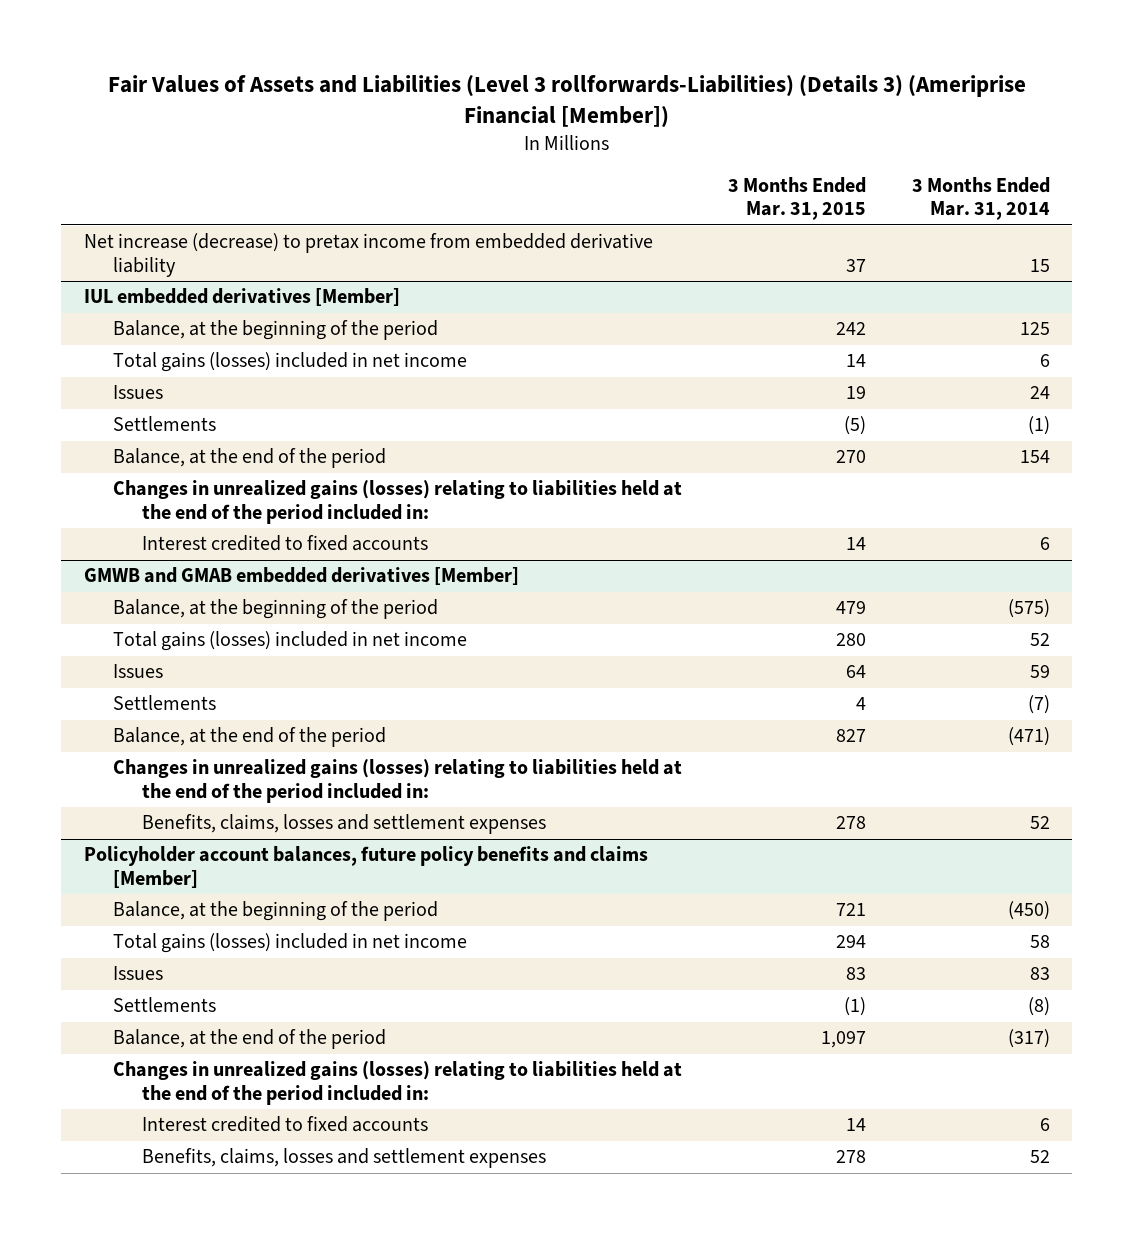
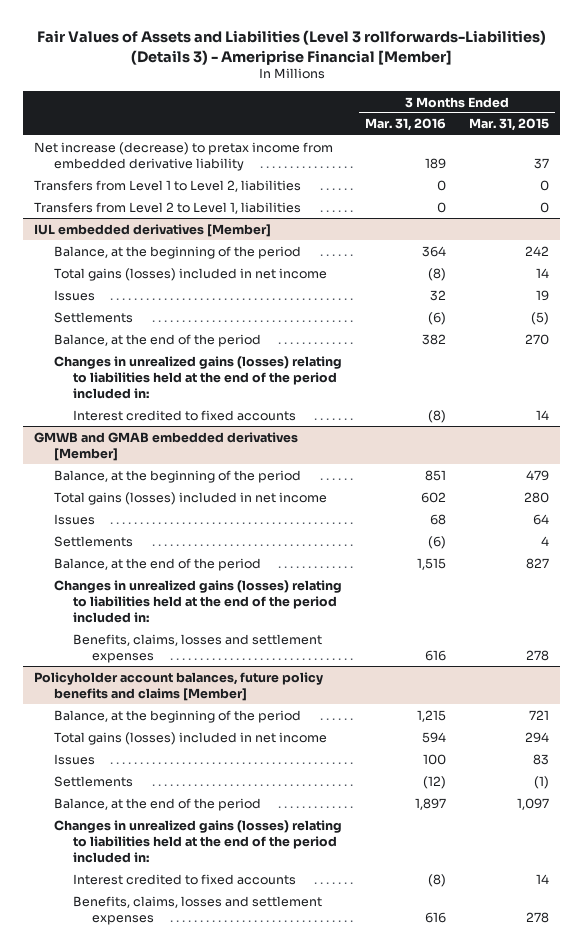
[107,75,1026,128] Fair Values of Assets and Liabilities (Level 3 rollforwards-Liabilities) (Details 3) (Ameriprise Financial [Member]) -> [36,30,546,65] Fair Values of Assets and Liabilities (Level 3 rollforwards-Liabilities) (Details 3) - Ameriprise Financial [Member]
[911,177,1050,221] 3 Months Ended Mar. 31, 2014 -> none
none -> [364,118,446,132] Mar. 31, 2016
none -> [34,179,302,192] Transfers from Level 1 to Level 2, liabilities
none -> [34,201,302,214] Transfers from Level 2 to Level 1, liabilities

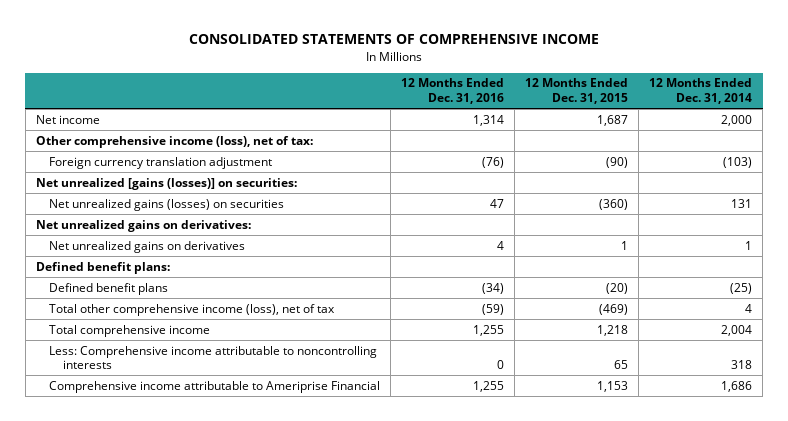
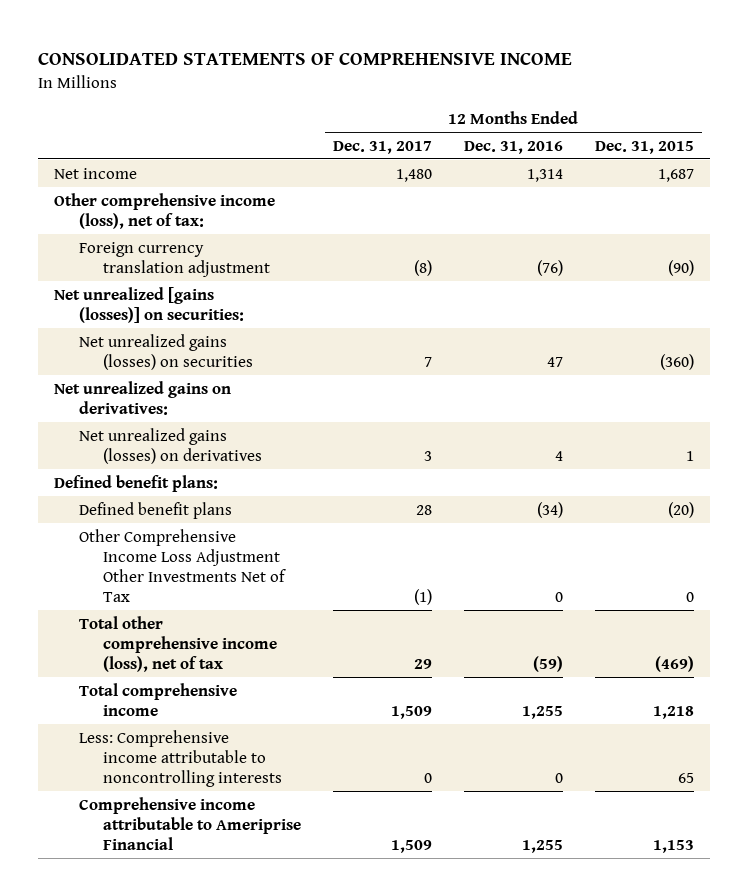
[649,78,753,105] 12 Months Ended Dec. 31, 2014 -> none
none -> [333,140,433,154] Dec. 31, 2017
[49,240,246,253] Net unrealized gains on derivatives -> [78,427,263,464] Net unrealized gains (losses) on derivatives
none -> [78,528,287,603] Other Comprehensive Income Loss Adjustment Other Investments Net of Tax

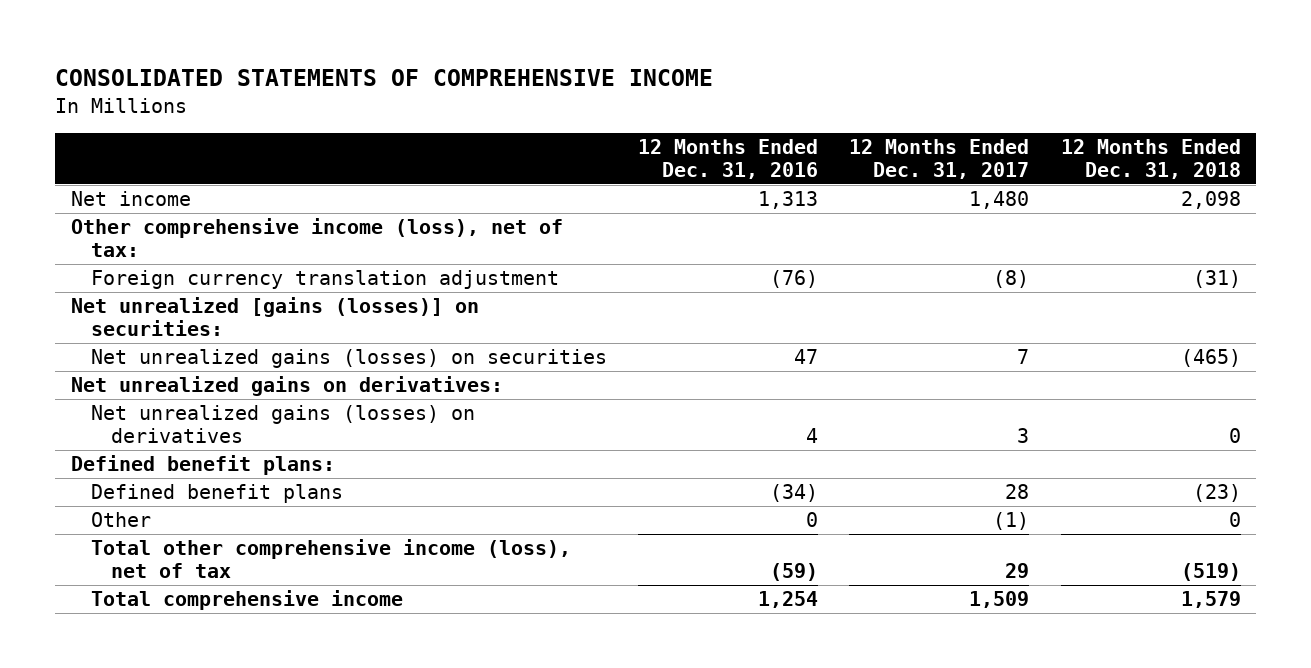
[594,140,694,154] Dec. 31, 2015 -> none
none -> [1060,138,1241,179] 12 Months Ended Dec. 31, 2018
[526,168,563,182] 1,314 -> [757,191,818,210] 1,313
[78,528,287,603] Other Comprehensive Income Loss Adjustment Other Investments Net of Tax -> [90,512,151,528] Other
[78,729,283,788] Less: Comprehensive income attributable to noncontrolling interests -> none
[78,796,302,851] Comprehensive income attributable to Ameriprise Financial -> none
[521,705,563,719] 1,255 -> [757,591,818,609] 1,254

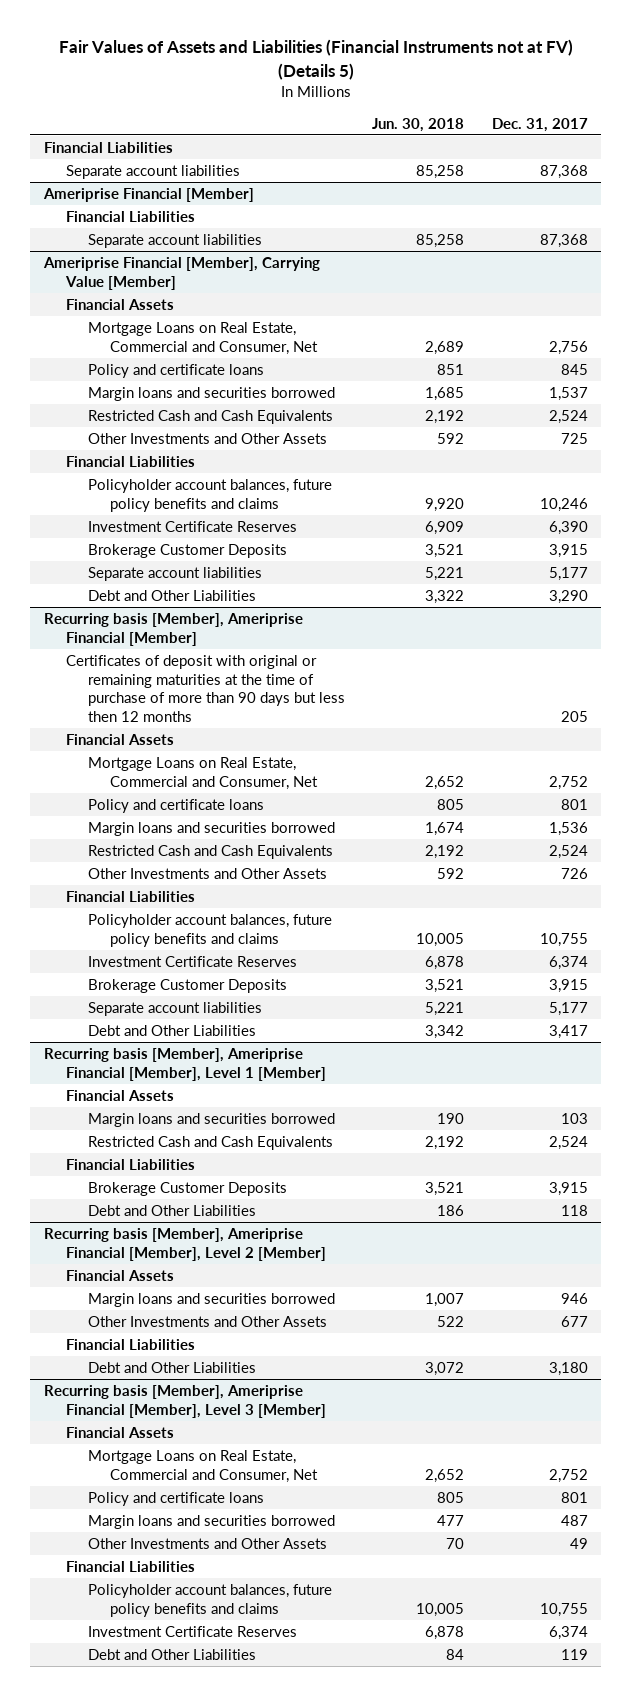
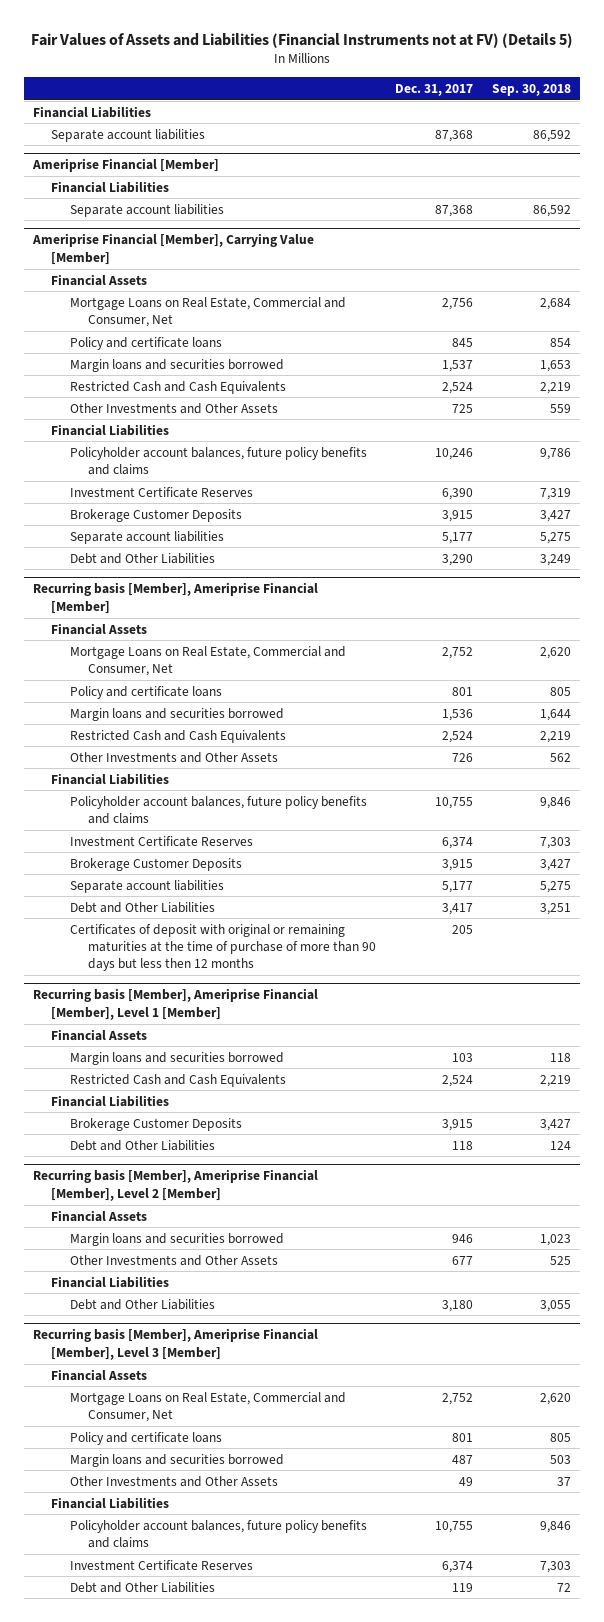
[372,117,465,132] Jun. 30, 2018 -> none
none -> [491,83,571,96] Sep. 30, 2018
[65,654,346,722] Certificates of deposit with original or remaining maturities at the time of purchase of more than 90 days but less then 12 months -> [69,923,376,972] Certificates of deposit with original or remaining maturities at the time of purchase of more than 90 days but less then 12 months

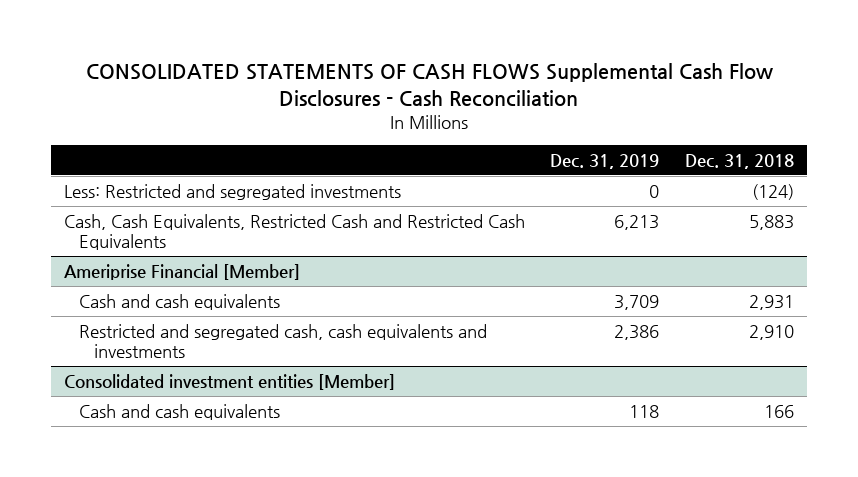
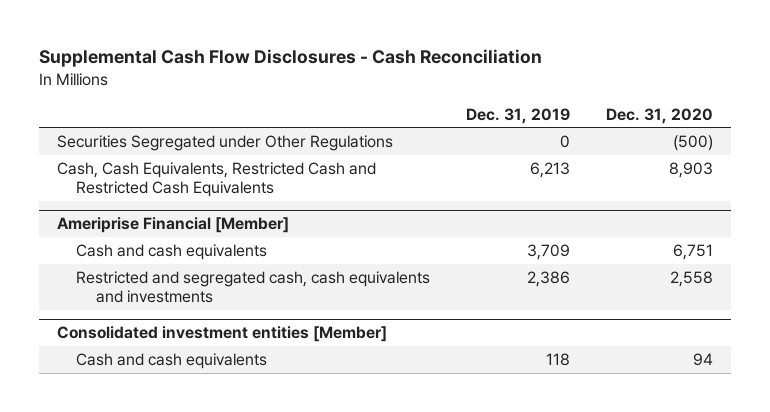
[85,63,773,107] CONSOLIDATED STATEMENTS OF CASH FLOWS Supplemental Cash Flow Disclosures - Cash Reconciliation -> [38,49,542,68] Supplemental Cash Flow Disclosures - Cash Reconciliation
[684,153,794,169] Dec. 31, 2018 -> none
none -> [605,107,713,124] Dec. 31, 2020
[64,183,402,200] Less: Restricted and segregated investments -> [56,135,393,152] Securities Segregated under Other Regulations

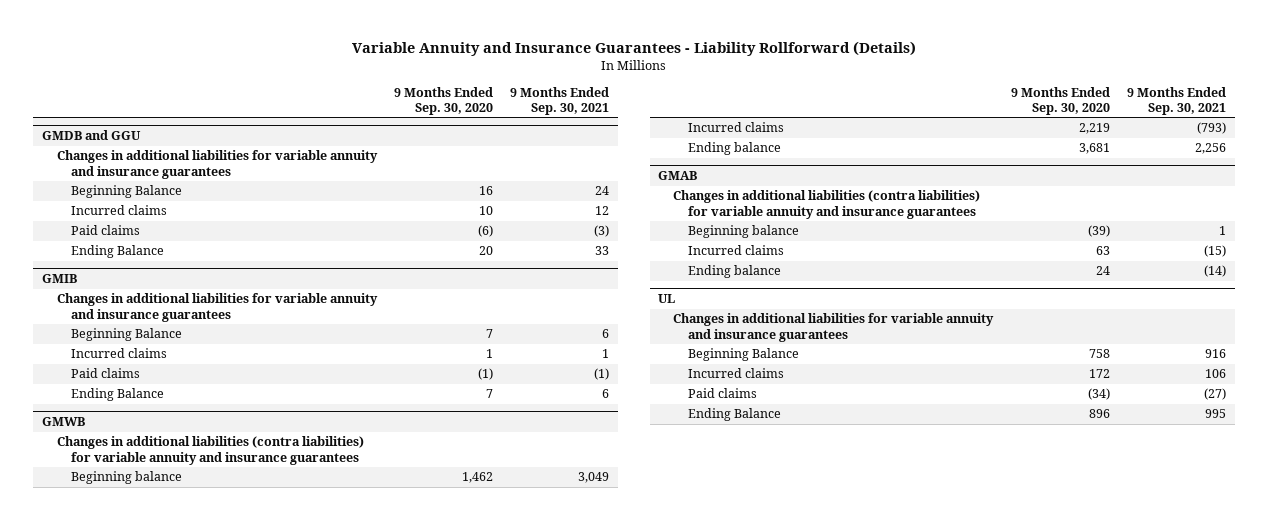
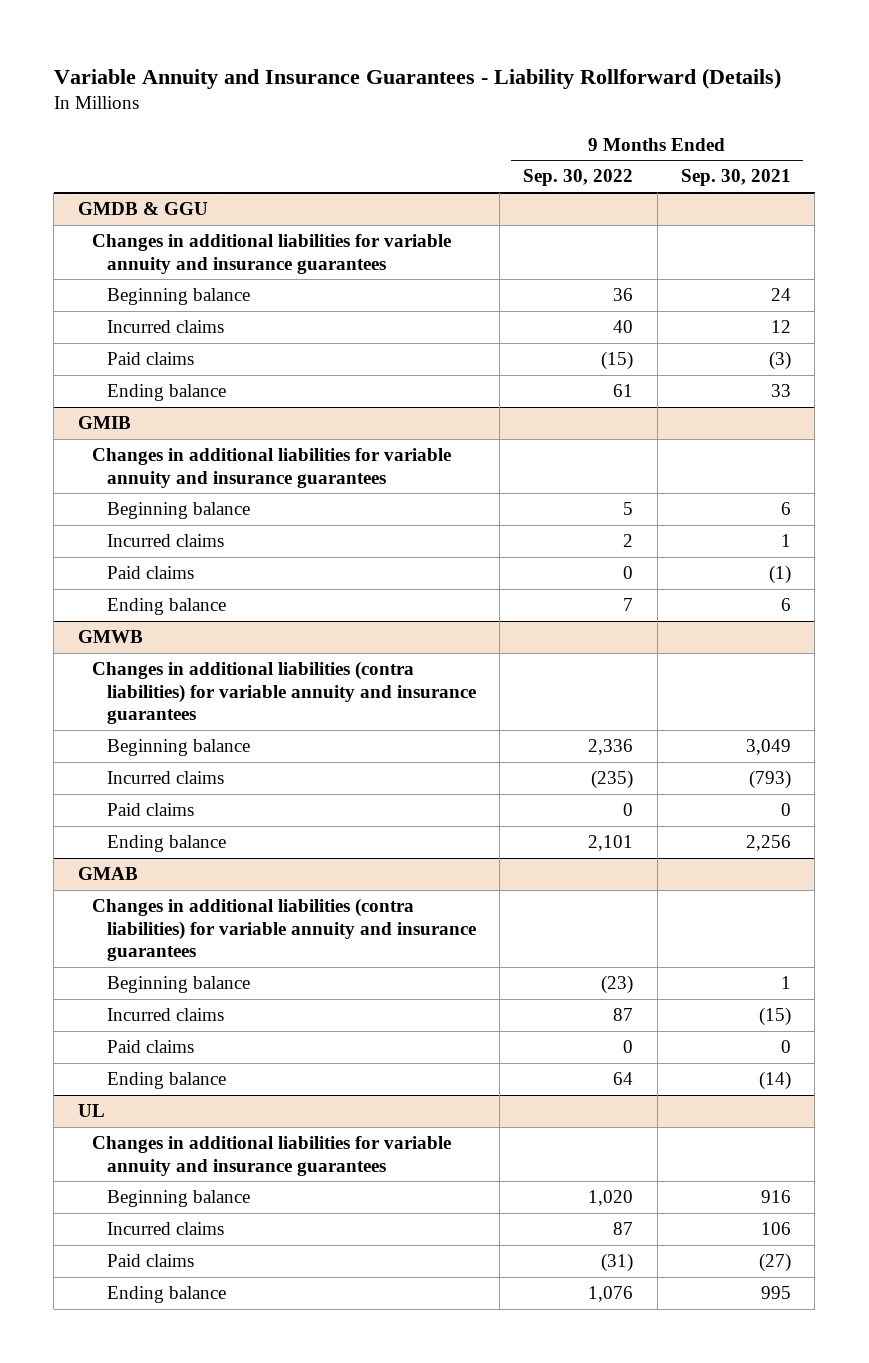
[394,86,494,115] 9 Months Ended Sep. 30, 2020 -> none
none -> [523,169,634,187] Sep. 30, 2022
[41,130,141,141] GMDB and GGU -> [77,202,208,216] GMDB & GGU
[71,185,183,199] Beginning Balance -> [106,288,250,306] Beginning balance
[71,245,165,259] Ending Balance -> [106,384,226,402] Ending balance
[71,328,183,342] Beginning Balance -> [106,502,250,520] Beginning balance
[71,388,165,402] Ending Balance -> [106,598,226,616] Ending balance
none -> [106,803,194,817] Paid claims
none -> [106,1040,194,1054] Paid claims
[688,348,800,362] Beginning Balance -> [106,1190,250,1208] Beginning balance
[688,408,782,422] Ending Balance -> [106,1286,226,1304] Ending balance

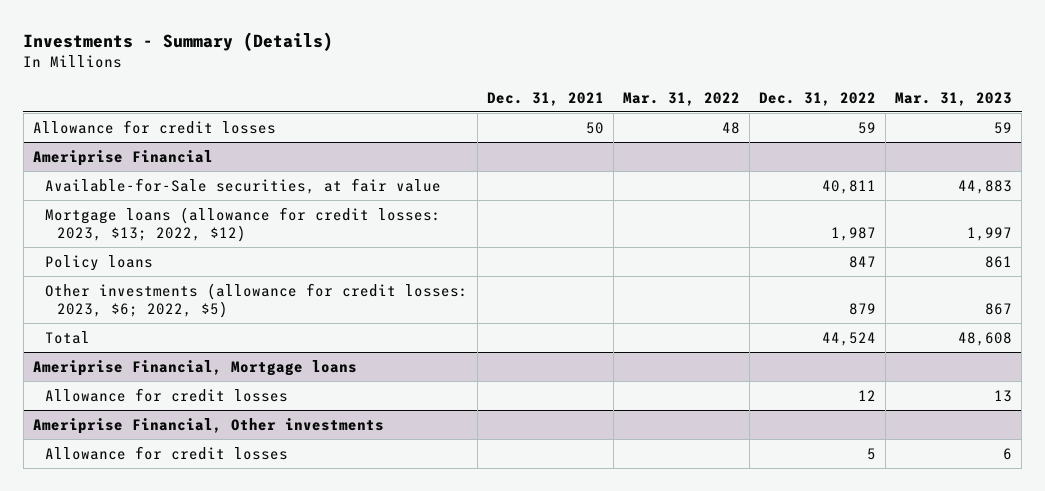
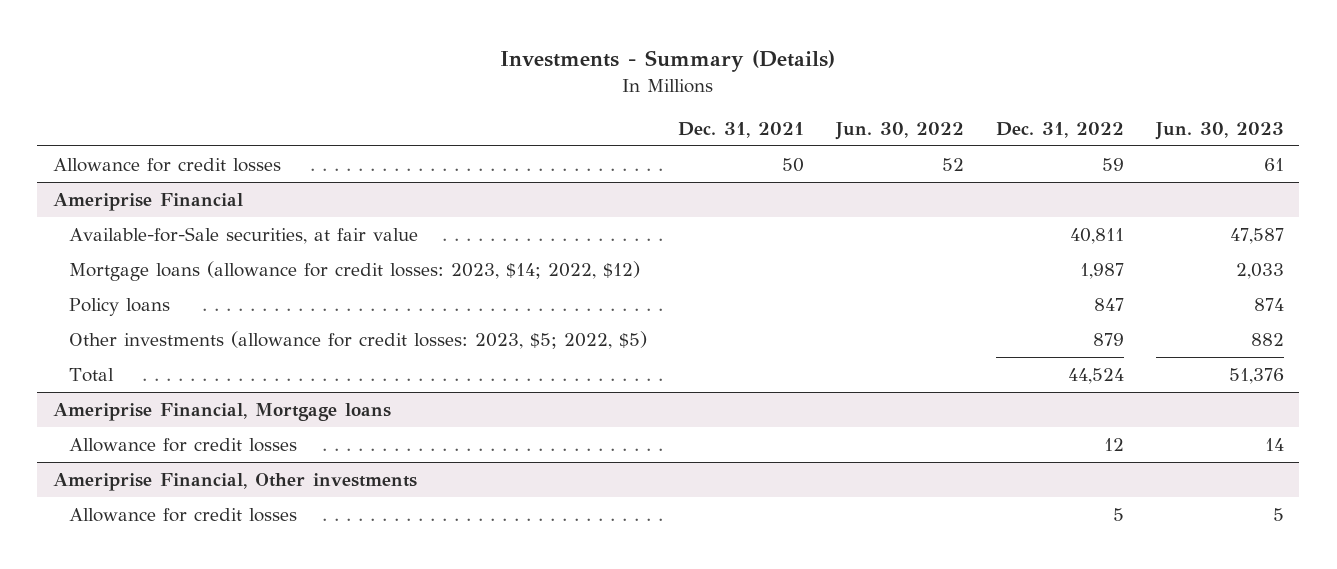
[623,91,741,106] Mar. 31, 2022 -> none
[895,91,1013,106] Mar. 31, 2023 -> none
none -> [835,121,965,140] Jun. 30, 2022
none -> [1154,121,1284,140] Jun. 30, 2023
[45,206,442,242] Mortgage loans (allowance for credit losses: 2023, $13; 2022, $12) -> [68,261,640,282] Mortgage loans (allowance for credit losses: 2023, $14; 2022, $12)
[45,282,469,318] Other investments (allowance for credit losses: 2023, $6; 2022, $5) -> [68,331,647,350] Other investments (allowance for credit losses: 2023, $5; 2022, $5)

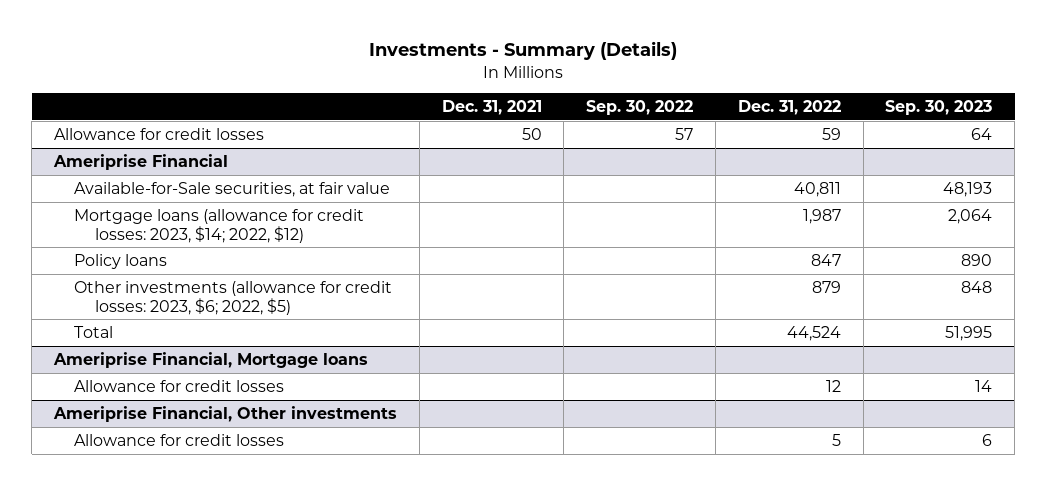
[835,121,965,140] Jun. 30, 2022 -> none
[1154,121,1284,140] Jun. 30, 2023 -> none
none -> [586,100,694,116] Sep. 30, 2022
none -> [885,100,993,116] Sep. 30, 2023
[68,331,647,350] Other investments (allowance for credit losses: 2023, $5; 2022, $5) -> [74,280,393,315] Other investments (allowance for credit losses: 2023, $6; 2022, $5)

